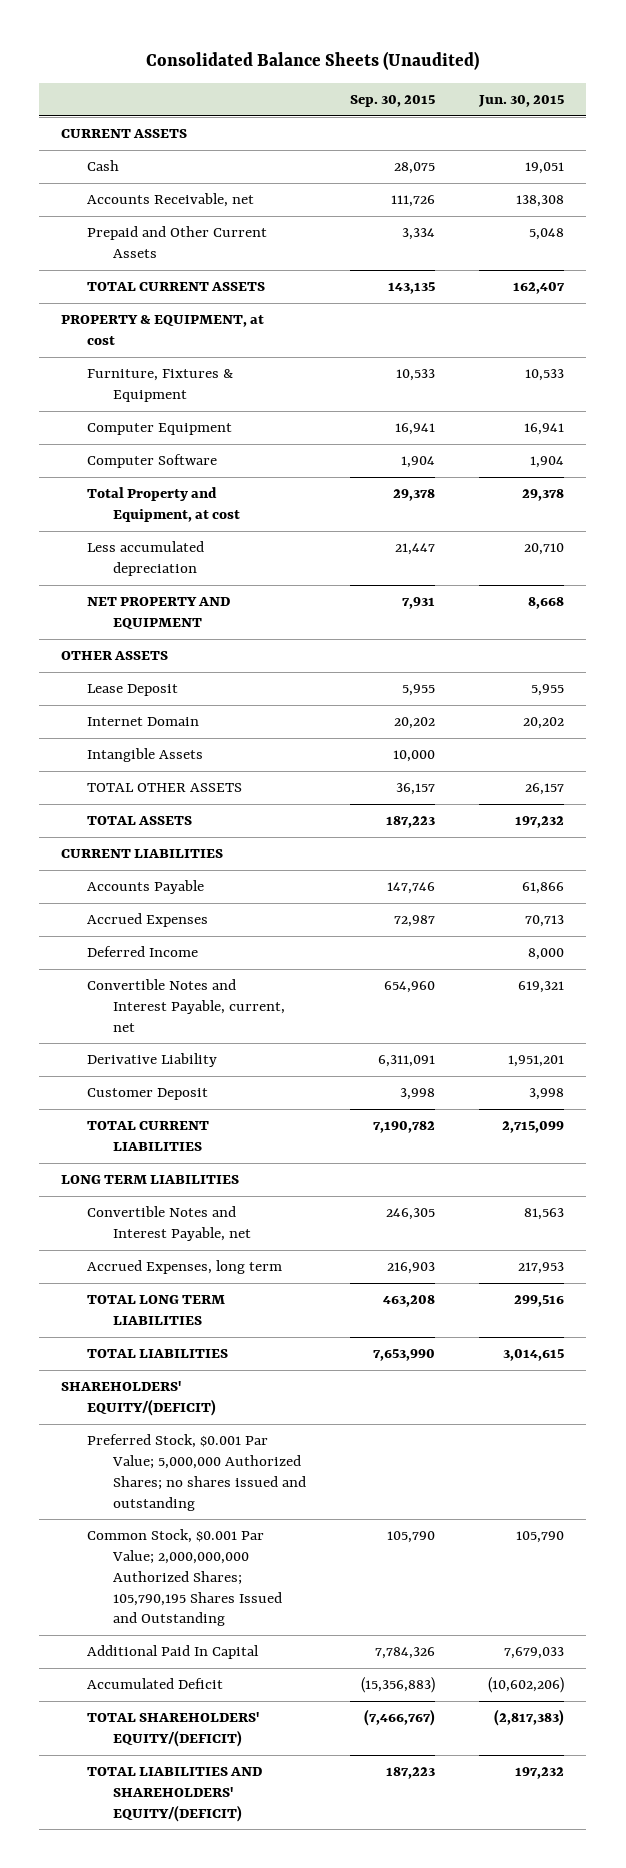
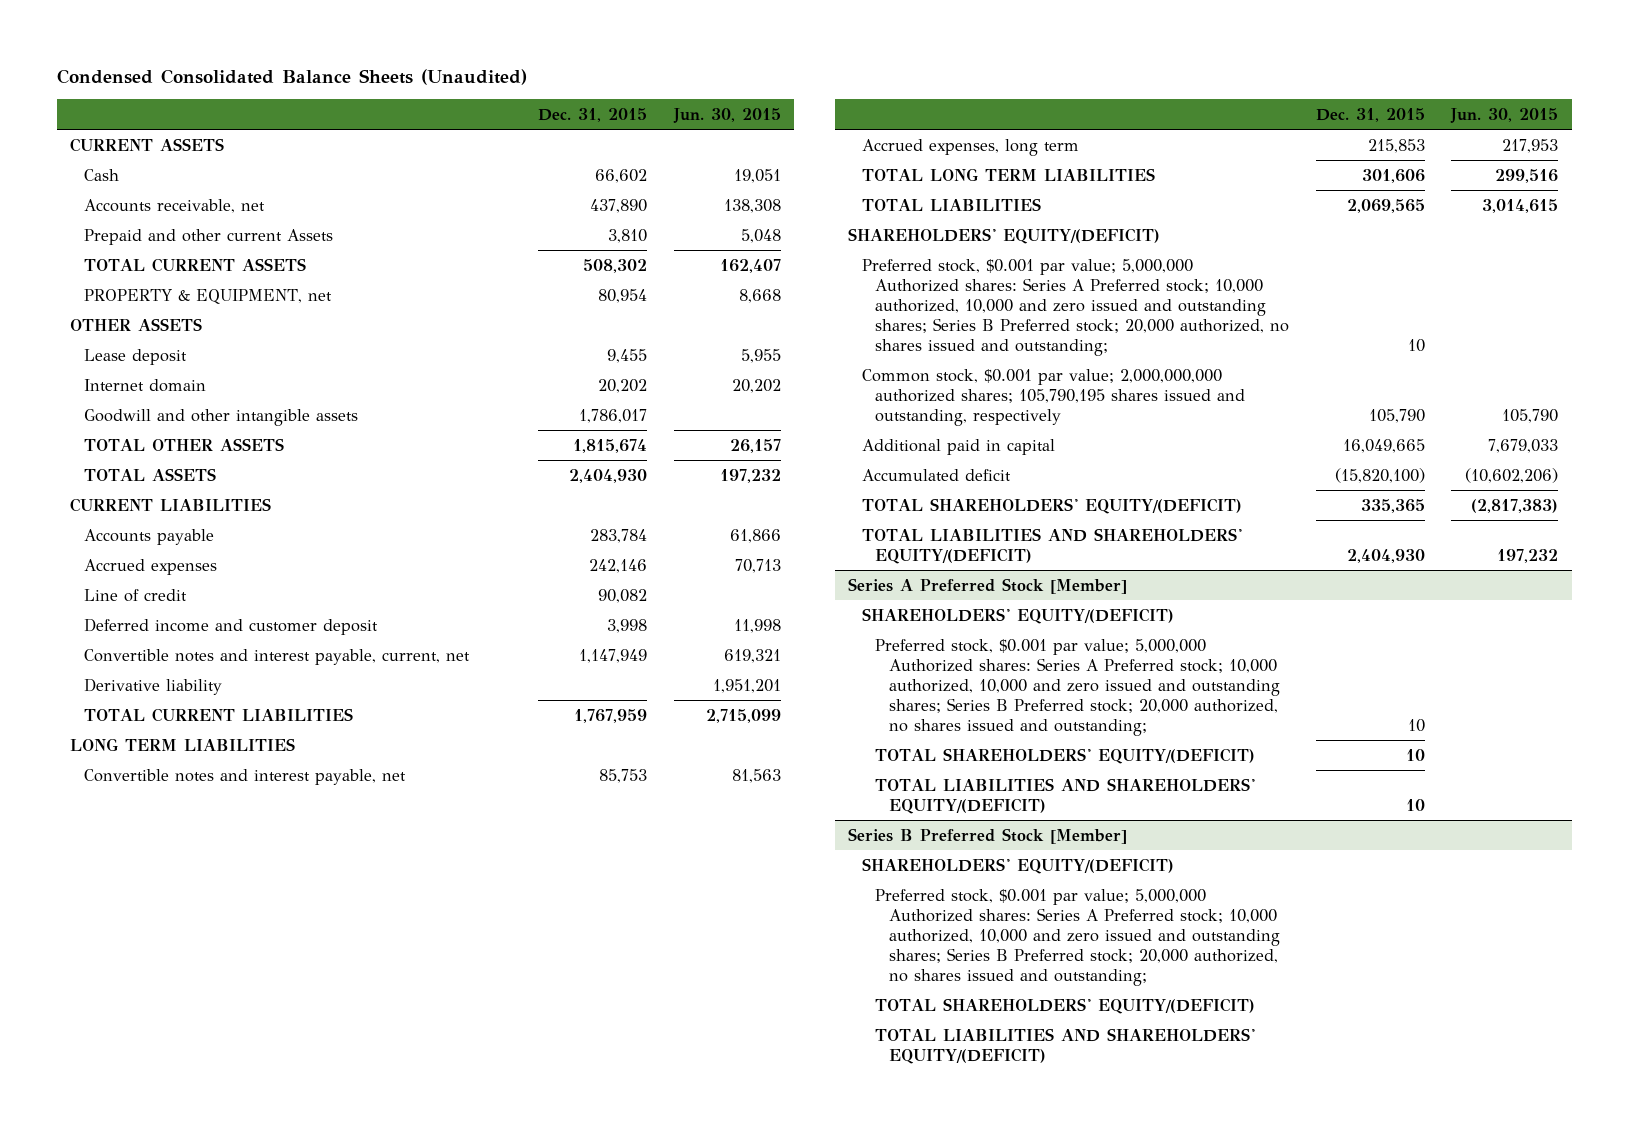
[145,50,479,70] Consolidated Balance Sheets (Unaudited) -> [57,68,528,85] Condensed Consolidated Balance Sheets (Unaudited)
[350,95,436,108] Sep. 30, 2015 -> none
none -> [538,107,648,122] Dec. 31, 2015
[87,193,255,208] Accounts Receivable, net -> [83,198,265,213] Accounts receivable, net
[87,226,268,259] Prepaid and Other Current Assets -> [83,228,333,245] Prepaid and other current Assets
[61,315,265,346] PROPERTY & EQUIPMENT, at cost -> none
[87,369,234,403] Furniture, Fixtures & Equipment -> none
[87,423,233,436] Computer Equipment -> none
[87,454,218,469] Computer Software -> none
[87,487,241,523] Total Property and Equipment, at cost -> none
[87,541,205,577] Less accumulated depreciation -> none
[87,597,231,630] NET PROPERTY AND EQUIPMENT -> [83,288,332,304] PROPERTY & EQUIPMENT, net
[87,748,204,763] Intangible Assets -> none
[87,684,179,697] Lease Deposit -> [83,348,187,365] Lease deposit
[87,717,200,727] Internet Domain -> [83,378,206,392] Internet domain
none -> [83,408,358,426] Goodwill and other intangible assets
[87,946,199,958] Deferred Income -> none
[87,1088,209,1101] Customer Deposit -> none
[87,880,205,895] Accounts Payable -> [83,528,214,545] Accounts payable
[87,913,209,928] Accrued Expenses -> [83,558,217,575] Accrued expenses
none -> [83,588,187,602] Line of credit
none -> [83,617,378,635] Deferred income and customer deposit
[87,979,286,1032] Convertible Notes and Interest Payable, current, net -> [83,648,470,665] Convertible notes and interest payable, current, net
[87,1053,218,1068] Derivative Liability -> [83,677,222,695] Derivative liability
[87,1206,252,1242] Convertible Notes and Interest Payable, net -> [83,768,406,785] Convertible notes and interest payable, net
[87,1260,283,1275] Accrued Expenses, long term -> [861,138,1079,156] Accrued expenses, long term
[87,1434,307,1511] Preferred Stock, $0.001 Par Value; 5,000,000 Authorized Shares; no shares issued and outstanding -> [861,258,1290,356] Preferred stock, $0.001 par value; 5,000,000 Authorized shares: Series A Preferred stock; 10,000 authorized, 10,000 and zero issued and outstanding shares; Series B Preferred stock; 20,000 authorized, no shares issued and outstanding;
[87,1529,283,1627] Common Stock, $0.001 Par Value; 2,000,000,000 Authorized Shares; 105,790,195 Shares Issued and Outstanding -> [861,368,1246,426] Common stock, $0.001 par value; 2,000,000,000 authorized shares; 105,790,195 shares issued and outstanding, respectively
[87,1645,260,1660] Additional Paid In Capital -> [861,438,1055,455] Additional paid in capital
[87,1678,224,1690] Accumulated Deficit -> [861,468,1011,481] Accumulated deficit
none -> [848,577,1128,594] Series A Preferred Stock [Member]
none -> [861,607,1174,624] SHAREHOLDERS' EQUITY/(DEFICIT)
none -> [875,638,1280,736] Preferred stock, $0.001 par value; 5,000,000 Authorized shares: Series A Preferred stock; 10,000 authorized, 10,000 and zero issued and outstanding shares; Series B Preferred stock; 20,000 authorized, no shares issued and outstanding;
none -> [875,747,1256,764] TOTAL SHAREHOLDERS' EQUITY/(DEFICIT)
none -> [875,777,1256,814] TOTAL LIABILITIES AND SHAREHOLDERS' EQUITY/(DEFICIT)
none -> [848,827,1128,844] Series B Preferred Stock [Member]
none -> [861,857,1174,874] SHAREHOLDERS' EQUITY/(DEFICIT)
none -> [875,888,1280,986] Preferred stock, $0.001 par value; 5,000,000 Authorized shares: Series A Preferred stock; 10,000 authorized, 10,000 and zero issued and outstanding shares; Series B Preferred stock; 20,000 authorized, no shares issued and outstanding;
none -> [875,997,1256,1014] TOTAL SHAREHOLDERS' EQUITY/(DEFICIT)
none -> [875,1027,1256,1064] TOTAL LIABILITIES AND SHAREHOLDERS' EQUITY/(DEFICIT)

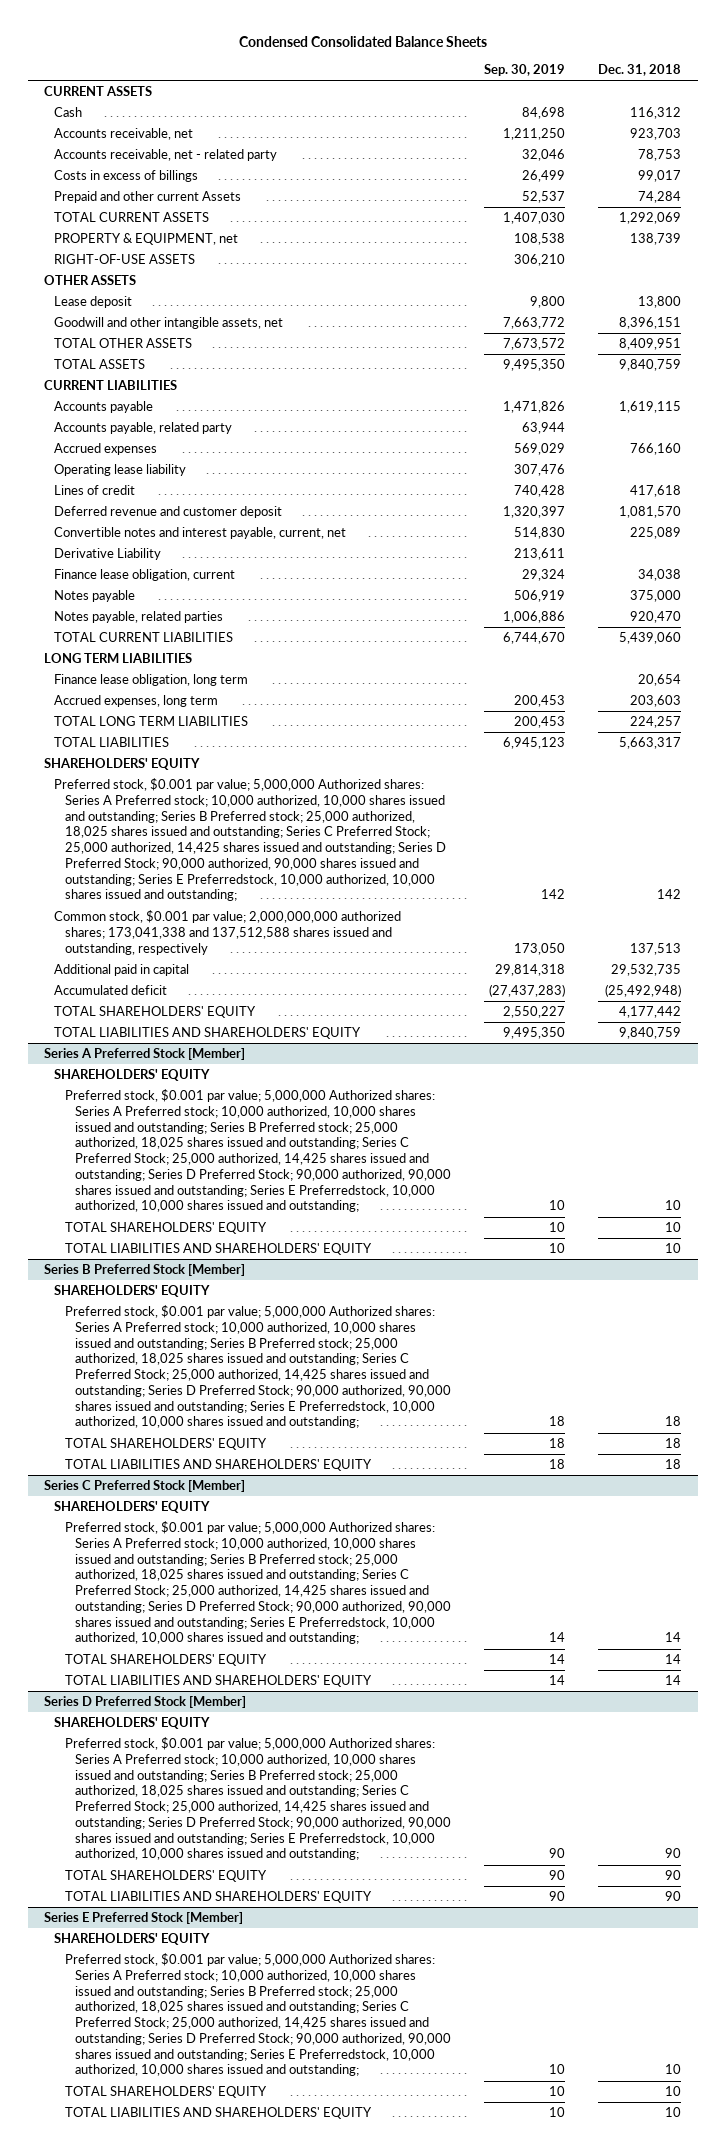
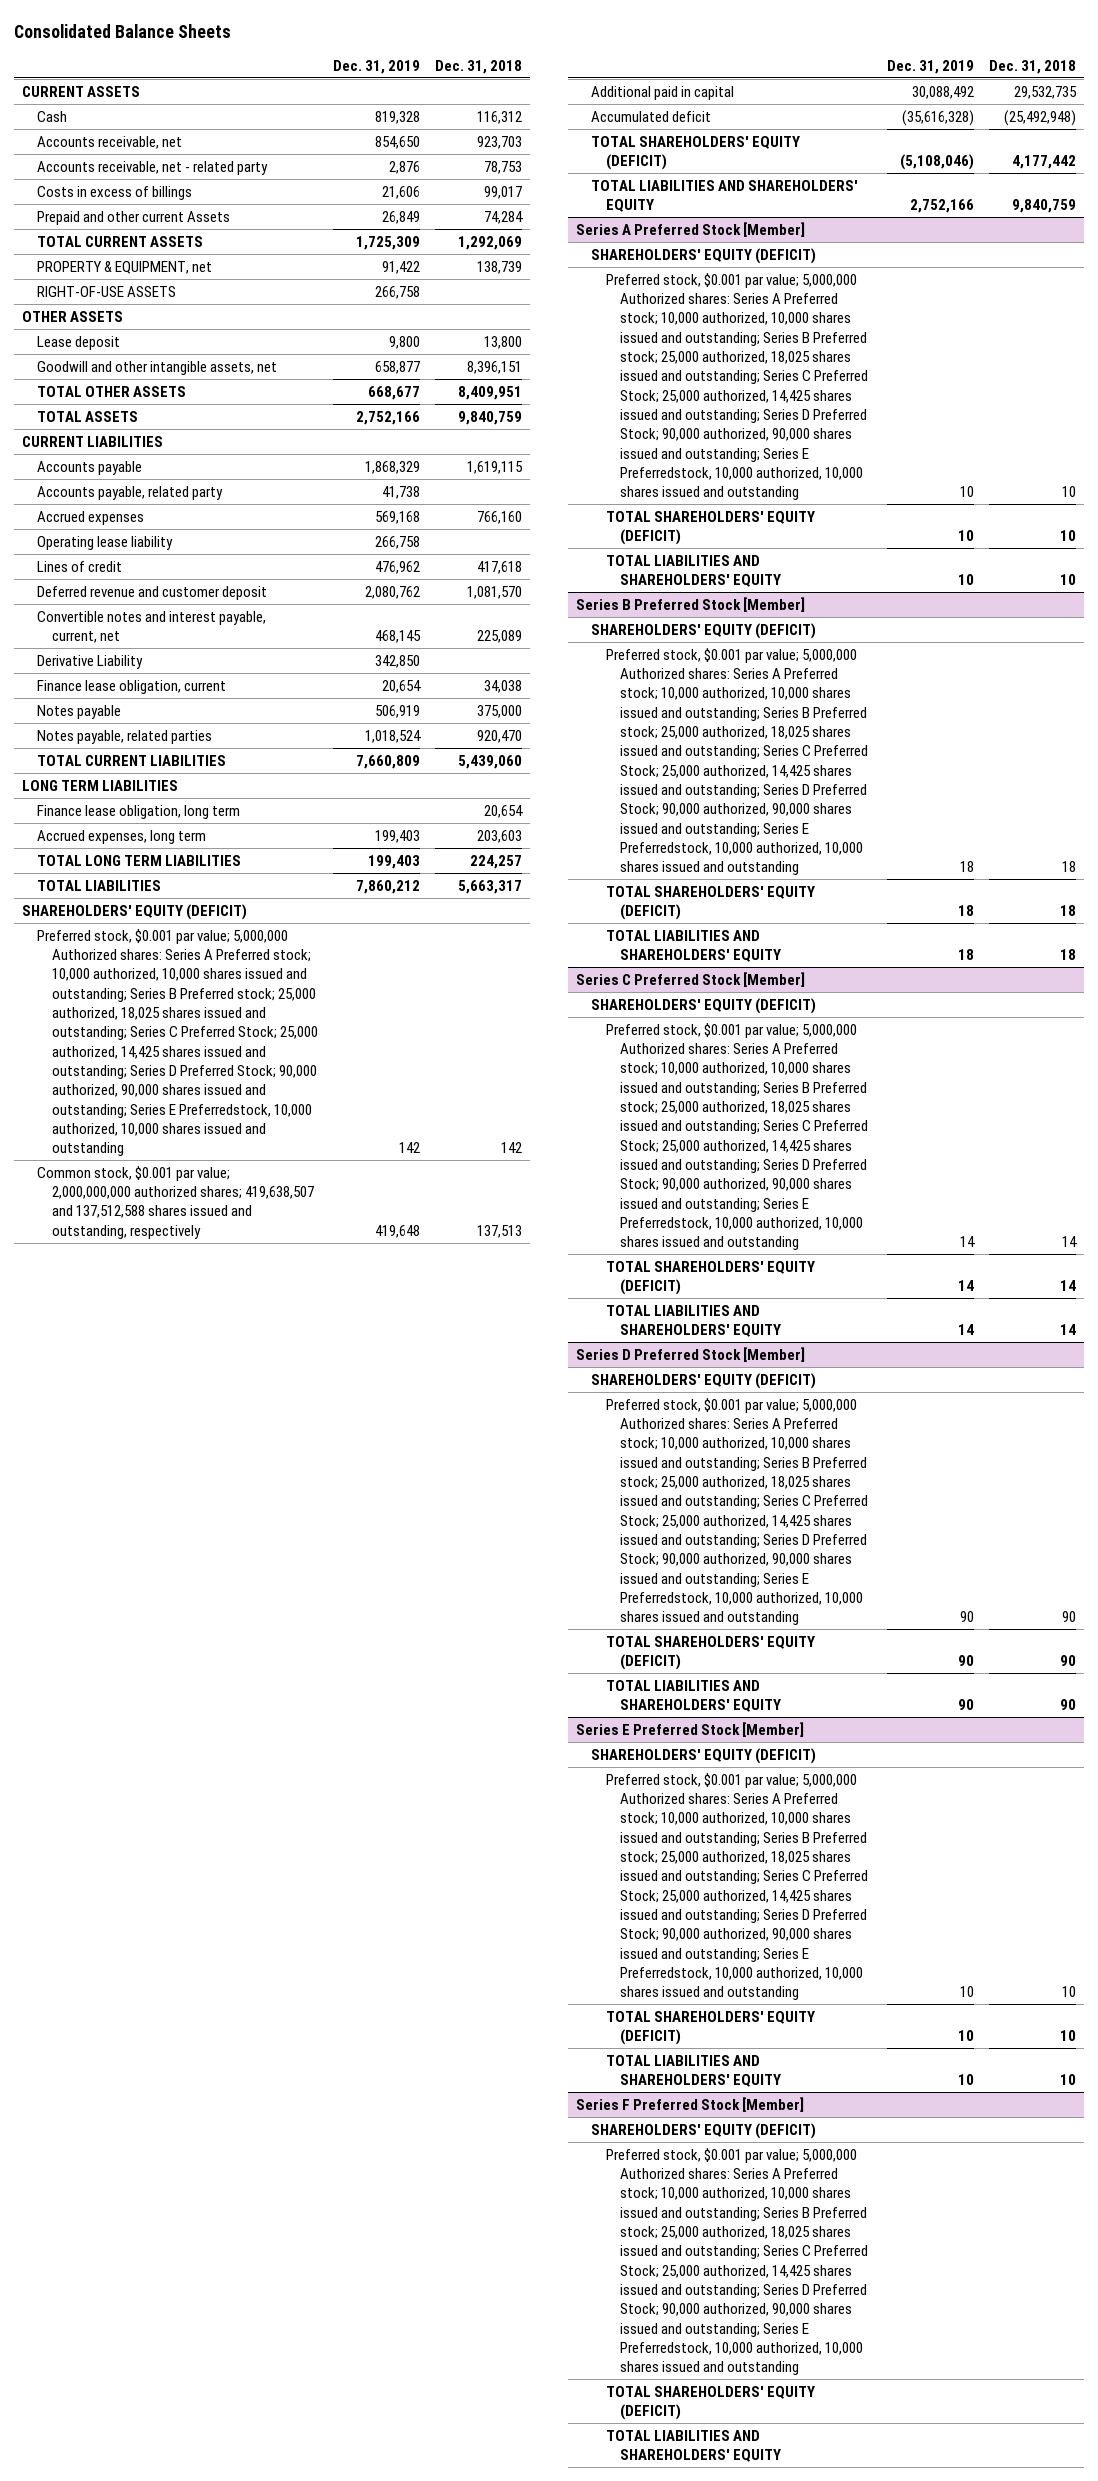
[238,35,487,47] Condensed Consolidated Balance Sheets -> [14,23,232,38] Consolidated Balance Sheets
[484,64,566,77] Sep. 30, 2019 -> none
none -> [333,59,421,74] Dec. 31, 2019
[44,758,201,771] SHAREHOLDERS' EQUITY -> [22,903,248,920] SHAREHOLDERS' EQUITY (DEFICIT)
[54,778,446,902] Preferred stock, $0.001 par value; 5,000,000 Authorized shares: Series A Preferred stock; 10,000 authorized, 10,000 shares issued and outstanding; Series B Preferred stock; 25,000 authorized, 18,025 shares issued and outstanding; Series C Preferred Stock; 25,000 authorized, 14,425 shares issued and outstanding; Series D Preferred Stock; 90,000 authorized, 90,000 shares issued and outstanding; Series E Preferredstock, 10,000 authorized, 10,000 shares issued and outstanding; -> [36,928,318,1157] Preferred stock, $0.001 par value; 5,000,000 Authorized shares: Series A Preferred stock; 10,000 authorized, 10,000 shares issued and outstanding; Series B Preferred stock; 25,000 authorized, 18,025 shares issued and outstanding; Series C Preferred Stock; 25,000 authorized, 14,425 shares issued and outstanding; Series D Preferred Stock; 90,000 authorized, 90,000 shares issued and outstanding; Series E Preferredstock, 10,000 authorized, 10,000 shares issued and outstanding
[54,910,402,955] Common stock, $0.001 par value; 2,000,000,000 authorized shares; 173,041,338 and 137,512,588 shares issued and outstanding, respectively -> [36,1165,314,1239] Common stock, $0.001 par value; 2,000,000,000 authorized shares; 419,638,507 and 137,512,588 shares issued and outstanding, respectively
[54,1006,257,1019] TOTAL SHAREHOLDERS' EQUITY -> [590,135,800,171] TOTAL SHAREHOLDERS' EQUITY (DEFICIT)
[54,1069,211,1082] SHAREHOLDERS' EQUITY -> [590,247,816,264] SHAREHOLDERS' EQUITY (DEFICIT)
[64,1089,451,1213] Preferred stock, $0.001 par value; 5,000,000 Authorized shares: Series A Preferred stock; 10,000 authorized, 10,000 shares issued and outstanding; Series B Preferred stock; 25,000 authorized, 18,025 shares issued and outstanding; Series C Preferred Stock; 25,000 authorized, 14,425 shares issued and outstanding; Series D Preferred Stock; 90,000 authorized, 90,000 shares issued and outstanding; Series E Preferredstock, 10,000 authorized, 10,000 shares issued and outstanding; -> [605,272,869,501] Preferred stock, $0.001 par value; 5,000,000 Authorized shares: Series A Preferred stock; 10,000 authorized, 10,000 shares issued and outstanding; Series B Preferred stock; 25,000 authorized, 18,025 shares issued and outstanding; Series C Preferred Stock; 25,000 authorized, 14,425 shares issued and outstanding; Series D Preferred Stock; 90,000 authorized, 90,000 shares issued and outstanding; Series E Preferredstock, 10,000 authorized, 10,000 shares issued and outstanding
[64,1222,267,1235] TOTAL SHAREHOLDERS' EQUITY -> [605,510,815,546] TOTAL SHAREHOLDERS' EQUITY (DEFICIT)
[54,1285,211,1298] SHAREHOLDERS' EQUITY -> [590,622,816,639] SHAREHOLDERS' EQUITY (DEFICIT)
[64,1305,451,1429] Preferred stock, $0.001 par value; 5,000,000 Authorized shares: Series A Preferred stock; 10,000 authorized, 10,000 shares issued and outstanding; Series B Preferred stock; 25,000 authorized, 18,025 shares issued and outstanding; Series C Preferred Stock; 25,000 authorized, 14,425 shares issued and outstanding; Series D Preferred Stock; 90,000 authorized, 90,000 shares issued and outstanding; Series E Preferredstock, 10,000 authorized, 10,000 shares issued and outstanding; -> [605,647,869,876] Preferred stock, $0.001 par value; 5,000,000 Authorized shares: Series A Preferred stock; 10,000 authorized, 10,000 shares issued and outstanding; Series B Preferred stock; 25,000 authorized, 18,025 shares issued and outstanding; Series C Preferred Stock; 25,000 authorized, 14,425 shares issued and outstanding; Series D Preferred Stock; 90,000 authorized, 90,000 shares issued and outstanding; Series E Preferredstock, 10,000 authorized, 10,000 shares issued and outstanding
[64,1438,267,1451] TOTAL SHAREHOLDERS' EQUITY -> [605,885,815,921] TOTAL SHAREHOLDERS' EQUITY (DEFICIT)
[54,1501,211,1514] SHAREHOLDERS' EQUITY -> [590,997,816,1014] SHAREHOLDERS' EQUITY (DEFICIT)
[64,1521,451,1645] Preferred stock, $0.001 par value; 5,000,000 Authorized shares: Series A Preferred stock; 10,000 authorized, 10,000 shares issued and outstanding; Series B Preferred stock; 25,000 authorized, 18,025 shares issued and outstanding; Series C Preferred Stock; 25,000 authorized, 14,425 shares issued and outstanding; Series D Preferred Stock; 90,000 authorized, 90,000 shares issued and outstanding; Series E Preferredstock, 10,000 authorized, 10,000 shares issued and outstanding; -> [605,1022,869,1251] Preferred stock, $0.001 par value; 5,000,000 Authorized shares: Series A Preferred stock; 10,000 authorized, 10,000 shares issued and outstanding; Series B Preferred stock; 25,000 authorized, 18,025 shares issued and outstanding; Series C Preferred Stock; 25,000 authorized, 14,425 shares issued and outstanding; Series D Preferred Stock; 90,000 authorized, 90,000 shares issued and outstanding; Series E Preferredstock, 10,000 authorized, 10,000 shares issued and outstanding
[64,1654,267,1667] TOTAL SHAREHOLDERS' EQUITY -> [605,1260,815,1296] TOTAL SHAREHOLDERS' EQUITY (DEFICIT)
[54,1717,211,1730] SHAREHOLDERS' EQUITY -> [590,1372,816,1389] SHAREHOLDERS' EQUITY (DEFICIT)
[64,1737,451,1861] Preferred stock, $0.001 par value; 5,000,000 Authorized shares: Series A Preferred stock; 10,000 authorized, 10,000 shares issued and outstanding; Series B Preferred stock; 25,000 authorized, 18,025 shares issued and outstanding; Series C Preferred Stock; 25,000 authorized, 14,425 shares issued and outstanding; Series D Preferred Stock; 90,000 authorized, 90,000 shares issued and outstanding; Series E Preferredstock, 10,000 authorized, 10,000 shares issued and outstanding; -> [605,1397,869,1626] Preferred stock, $0.001 par value; 5,000,000 Authorized shares: Series A Preferred stock; 10,000 authorized, 10,000 shares issued and outstanding; Series B Preferred stock; 25,000 authorized, 18,025 shares issued and outstanding; Series C Preferred Stock; 25,000 authorized, 14,425 shares issued and outstanding; Series D Preferred Stock; 90,000 authorized, 90,000 shares issued and outstanding; Series E Preferredstock, 10,000 authorized, 10,000 shares issued and outstanding
[64,1870,267,1883] TOTAL SHAREHOLDERS' EQUITY -> [605,1635,815,1671] TOTAL SHAREHOLDERS' EQUITY (DEFICIT)
[54,1933,211,1946] SHAREHOLDERS' EQUITY -> [590,1747,816,1764] SHAREHOLDERS' EQUITY (DEFICIT)
[64,1953,451,2077] Preferred stock, $0.001 par value; 5,000,000 Authorized shares: Series A Preferred stock; 10,000 authorized, 10,000 shares issued and outstanding; Series B Preferred stock; 25,000 authorized, 18,025 shares issued and outstanding; Series C Preferred Stock; 25,000 authorized, 14,425 shares issued and outstanding; Series D Preferred Stock; 90,000 authorized, 90,000 shares issued and outstanding; Series E Preferredstock, 10,000 authorized, 10,000 shares issued and outstanding; -> [605,1772,869,2001] Preferred stock, $0.001 par value; 5,000,000 Authorized shares: Series A Preferred stock; 10,000 authorized, 10,000 shares issued and outstanding; Series B Preferred stock; 25,000 authorized, 18,025 shares issued and outstanding; Series C Preferred Stock; 25,000 authorized, 14,425 shares issued and outstanding; Series D Preferred Stock; 90,000 authorized, 90,000 shares issued and outstanding; Series E Preferredstock, 10,000 authorized, 10,000 shares issued and outstanding
[64,2086,267,2099] TOTAL SHAREHOLDERS' EQUITY -> [605,2010,815,2046] TOTAL SHAREHOLDERS' EQUITY (DEFICIT)
none -> [575,2096,804,2112] Series F Preferred Stock [Member]
none -> [590,2122,816,2139] SHAREHOLDERS' EQUITY (DEFICIT)
none -> [605,2147,869,2376] Preferred stock, $0.001 par value; 5,000,000 Authorized shares: Series A Preferred stock; 10,000 authorized, 10,000 shares issued and outstanding; Series B Preferred stock; 25,000 authorized, 18,025 shares issued and outstanding; Series C Preferred Stock; 25,000 authorized, 14,425 shares issued and outstanding; Series D Preferred Stock; 90,000 authorized, 90,000 shares issued and outstanding; Series E Preferredstock, 10,000 authorized, 10,000 shares issued and outstanding
none -> [605,2385,815,2421] TOTAL SHAREHOLDERS' EQUITY (DEFICIT)
none -> [605,2429,782,2463] TOTAL LIABILITIES AND SHAREHOLDERS' EQUITY

